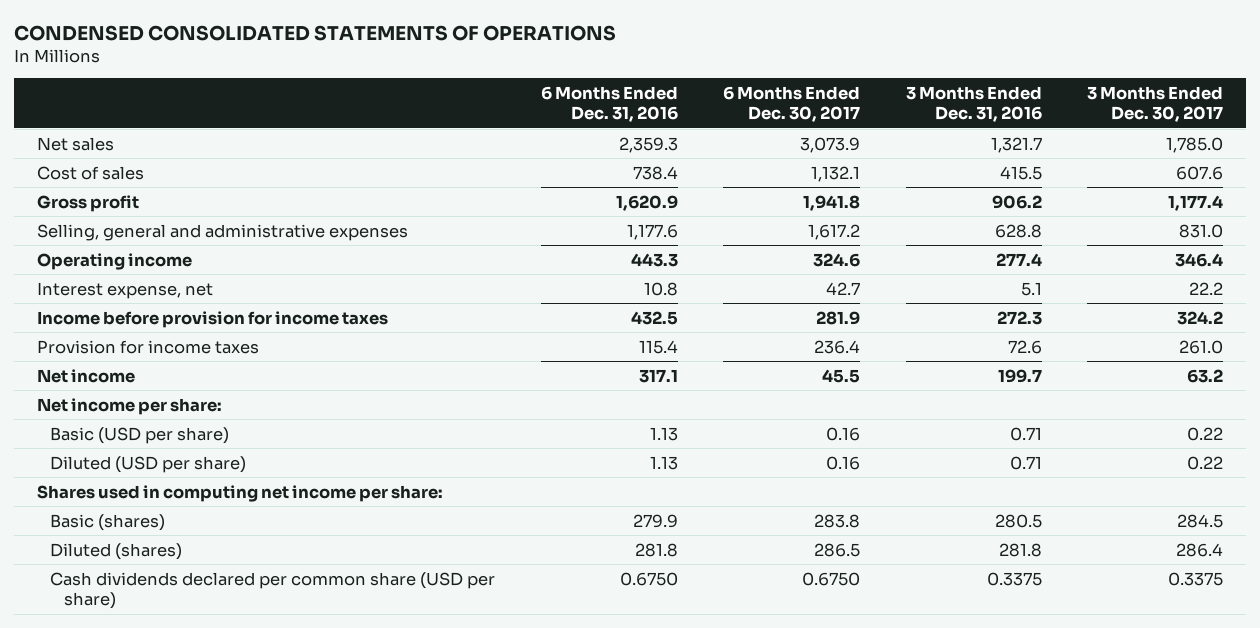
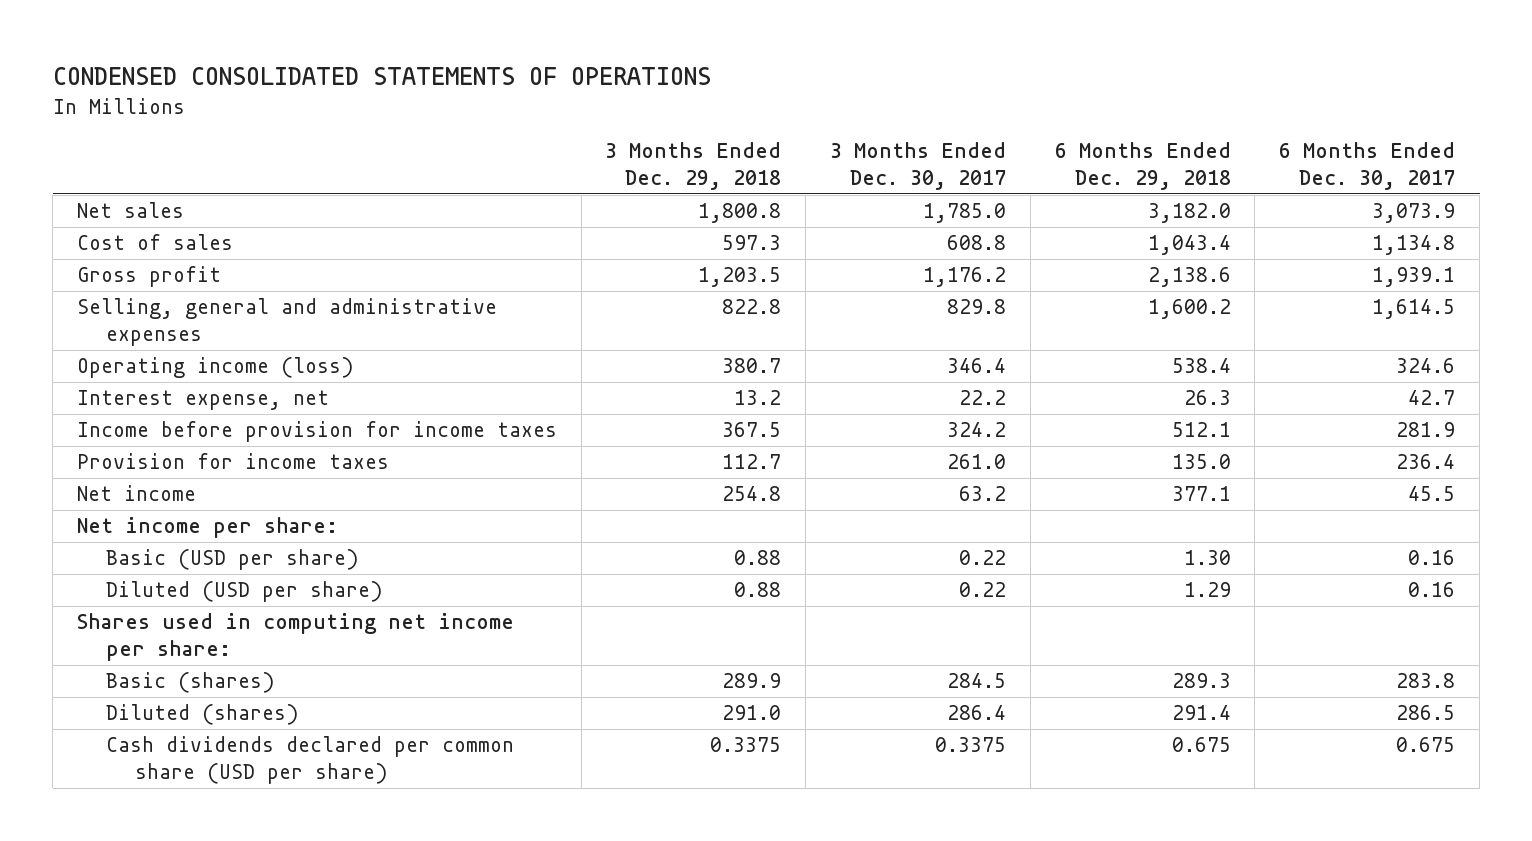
[540,85,678,123] 6 Months Ended Dec. 31, 2016 -> none
[905,85,1042,123] 3 Months Ended Dec. 31, 2016 -> none
none -> [605,142,782,190] 3 Months Ended Dec. 29, 2018
none -> [1054,142,1231,190] 6 Months Ended Dec. 29, 2018
[811,165,861,182] 1,132.1 -> [1372,235,1456,256] 1,134.8
[1175,165,1223,180] 607.6 -> [947,235,1007,251] 608.8
[803,194,861,211] 1,941.8 -> [1372,267,1456,288] 1,939.1
[1167,194,1223,211] 1,177.4 -> [923,267,1007,288] 1,176.2
[808,223,861,240] 1,617.2 -> [1372,299,1456,320] 1,614.5
[1178,223,1223,238] 831.0 -> [947,299,1007,315] 829.8
[37,252,193,270] Operating income -> [76,357,354,379] Operating income (loss)
[802,571,861,586] 0.6750 -> [1396,737,1456,753] 0.675

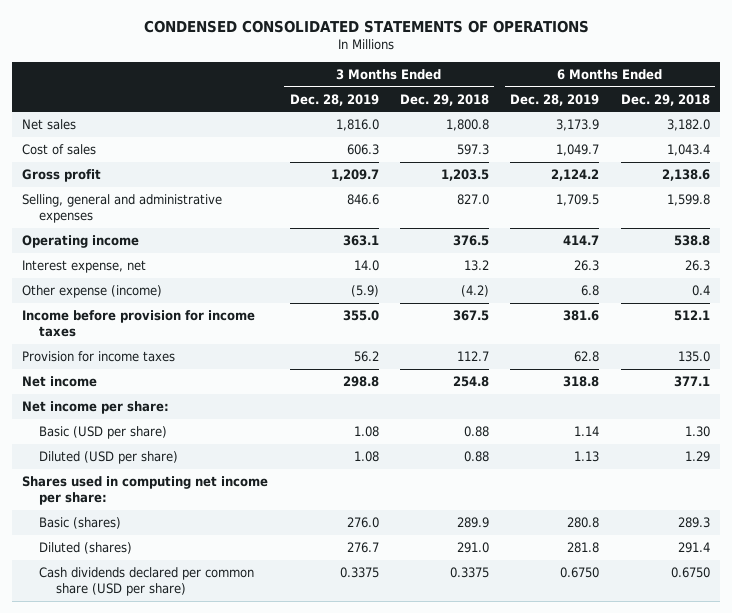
[830,142,1007,190] 3 Months Ended Dec. 30, 2017 -> none
[1279,142,1456,190] 6 Months Ended Dec. 30, 2017 -> none
none -> [289,93,379,106] Dec. 28, 2019
none -> [510,93,600,106] Dec. 28, 2019
[722,299,782,315] 822.8 -> [457,194,490,206] 827.0
[1147,299,1231,320] 1,600.2 -> [666,194,710,207] 1,599.8
[76,357,354,379] Operating income (loss) -> [22,235,140,249] Operating income
[722,358,782,374] 380.7 -> [453,235,490,247] 376.5
[1171,358,1231,374] 538.4 -> [673,235,710,247] 538.8
none -> [22,285,163,299] Other expense (income)
[1171,737,1231,753] 0.675 -> [670,567,710,579] 0.6750

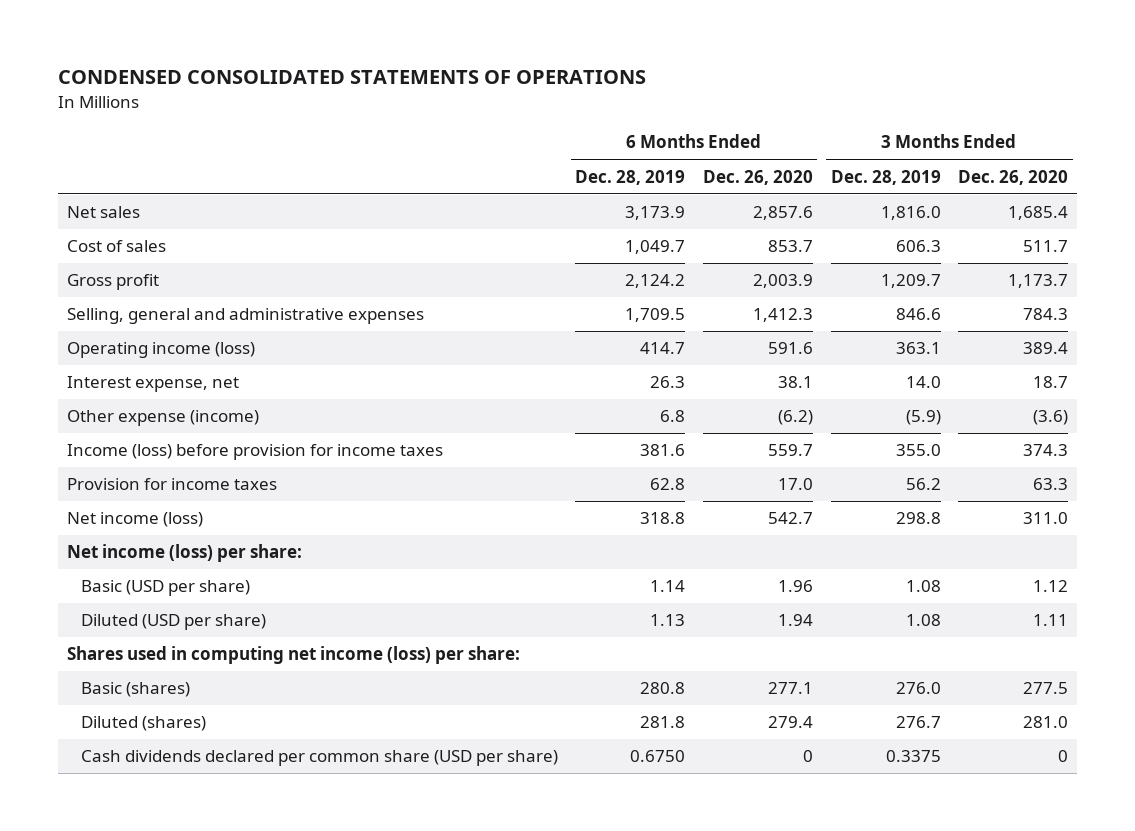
[400,93,490,106] Dec. 29, 2018 -> none
[620,93,710,106] Dec. 29, 2018 -> none
none -> [702,169,813,185] Dec. 26, 2020
none -> [958,169,1069,185] Dec. 26, 2020
[22,235,140,249] Operating income -> [66,342,255,359] Operating income (loss)
[22,310,256,338] Income before provision for income taxes -> [66,444,443,461] Income (loss) before provision for income taxes
[22,376,98,388] Net income -> [66,512,203,528] Net income (loss)
[22,401,170,415] Net income per share: -> [66,544,302,563] Net income (loss) per share:
[22,476,269,506] Shares used in computing net income per share: -> [66,646,520,665] Shares used in computing net income (loss) per share:

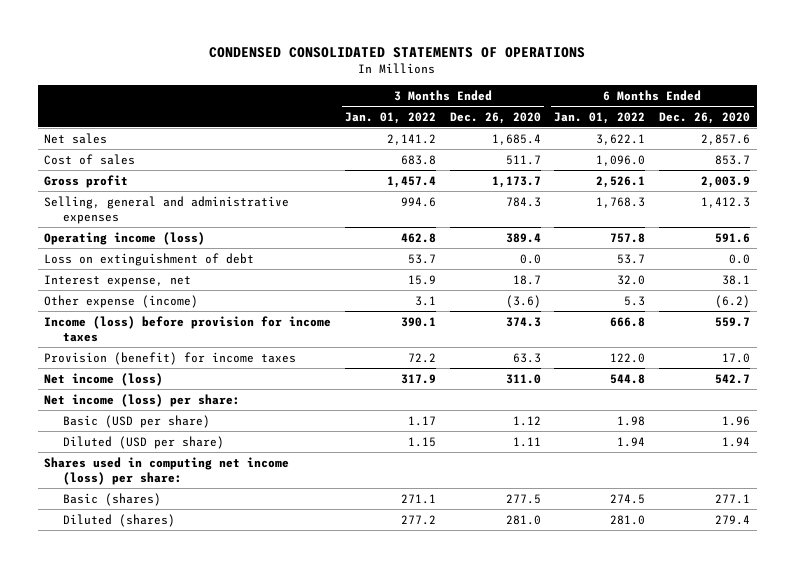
[575,169,686,185] Dec. 28, 2019 -> none
[830,169,941,185] Dec. 28, 2019 -> none
none -> [345,111,437,124] Jan. 01, 2022
none -> [554,111,646,124] Jan. 01, 2022
none -> [44,252,255,266] Loss on extinguishment of debt
[66,478,277,491] Provision for income taxes -> [44,351,297,365] Provision (benefit) for income taxes
[80,750,558,767] Cash dividends declared per common share (USD per share) -> none

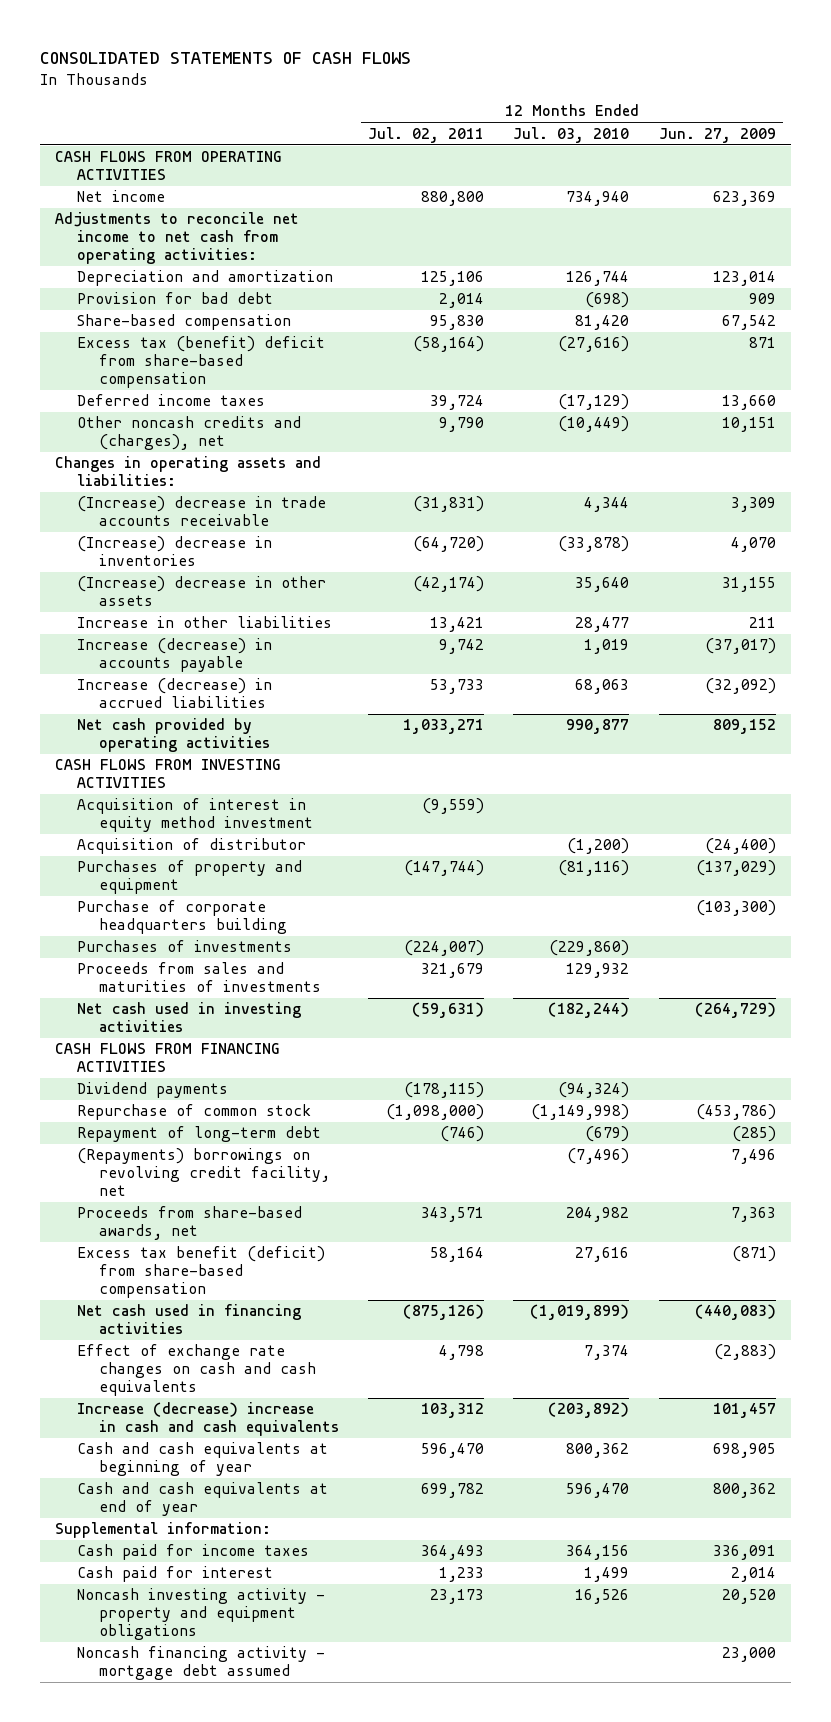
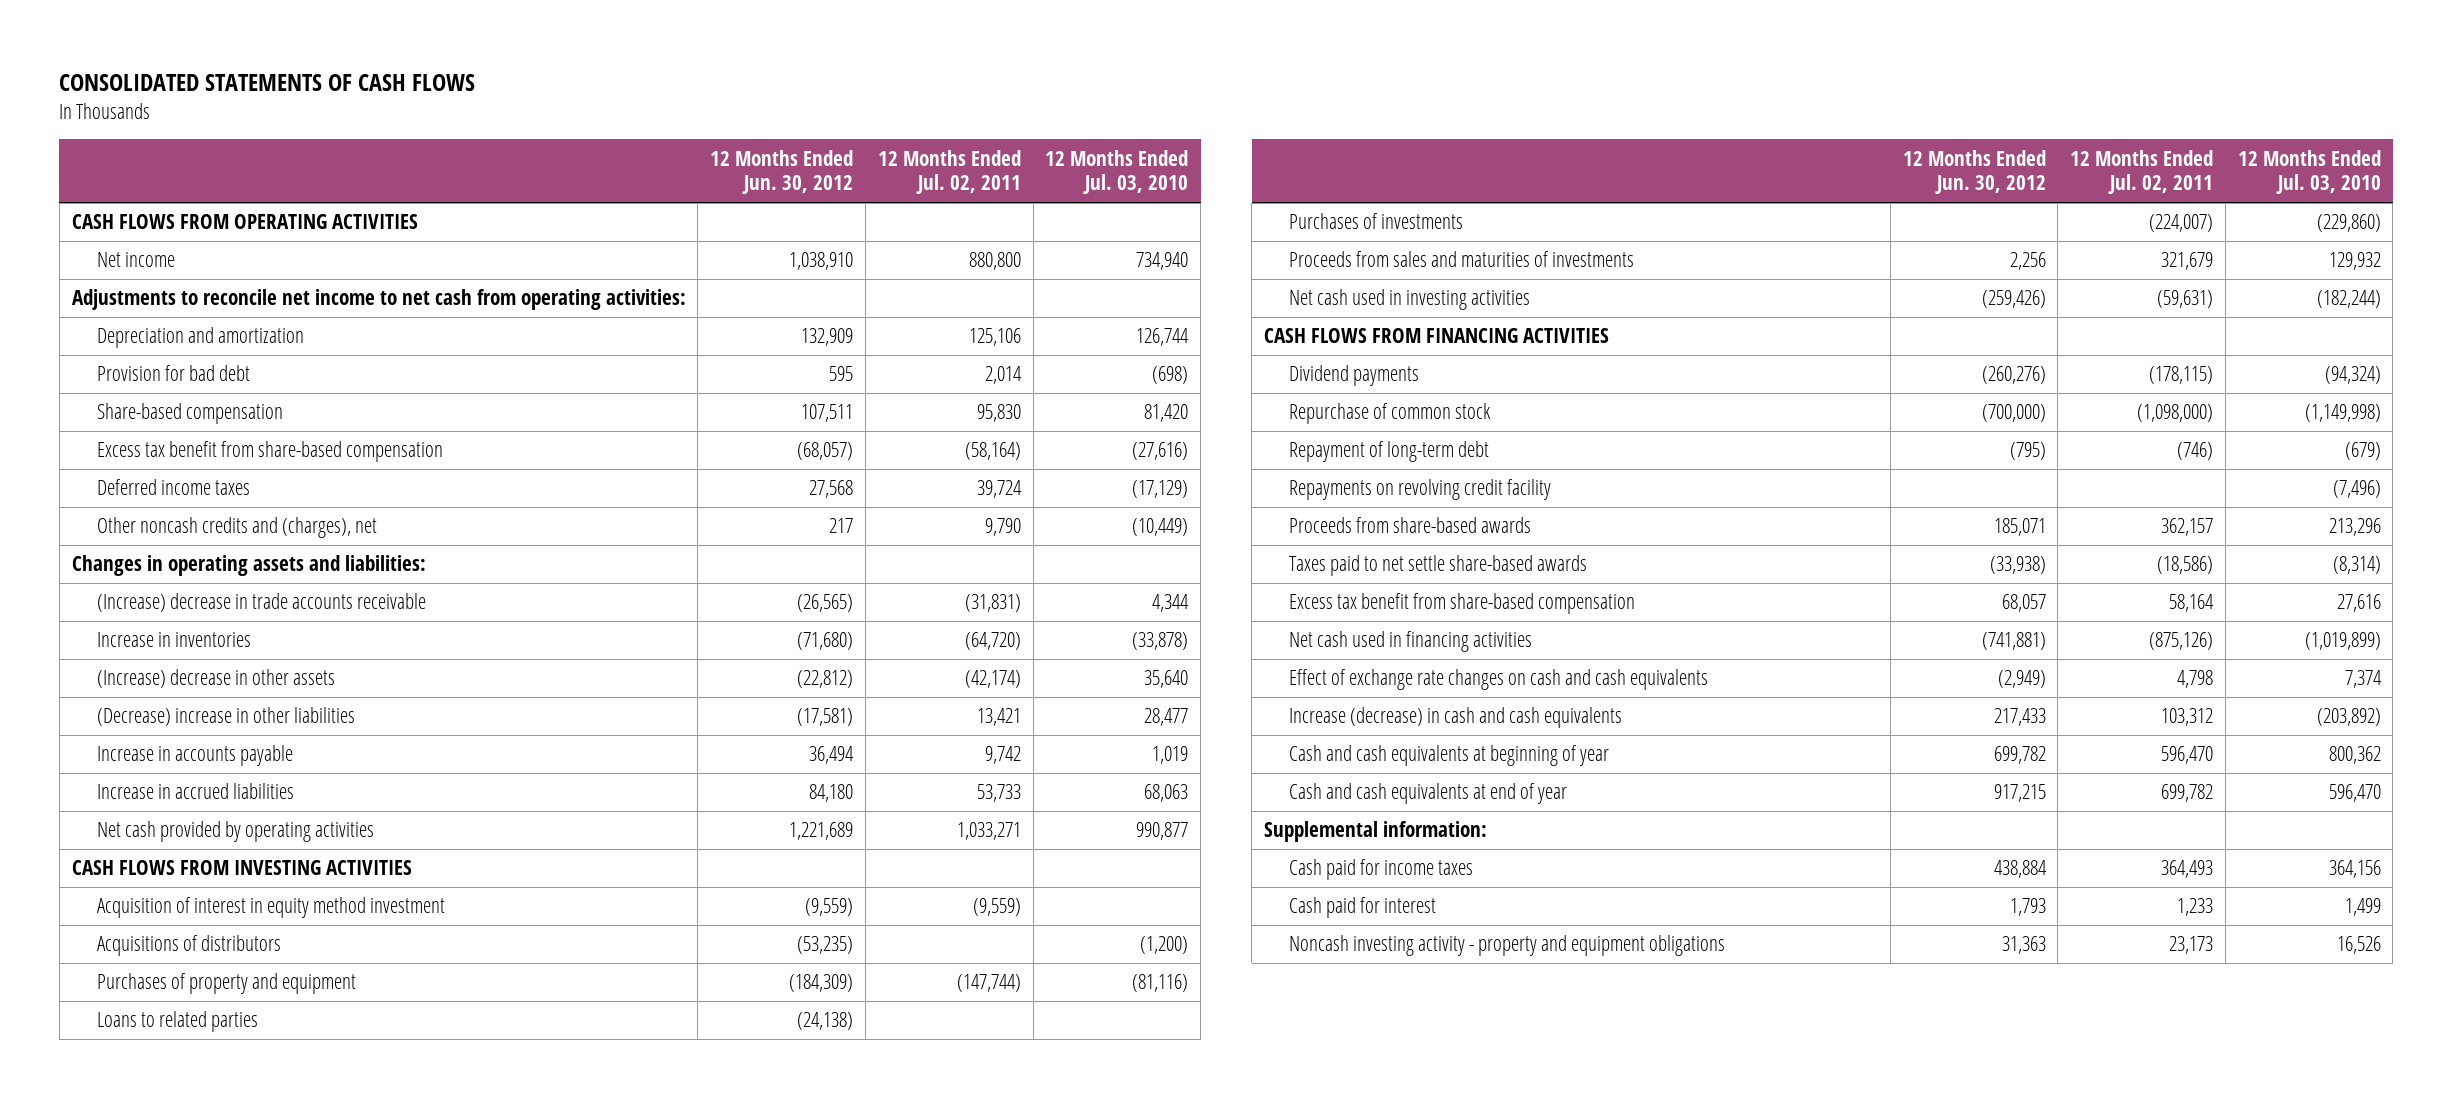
[658,127,776,143] Jun. 27, 2009 -> none
none -> [710,149,854,195] 12 Months Ended Jun. 30, 2012
[76,336,325,389] Excess tax (benefit) deficit from share-based compensation -> [96,441,443,463] Excess tax benefit from share-based compensation
[76,536,272,567] (Increase) decrease in inventories -> [96,632,251,648] Increase in inventories
[76,616,332,629] Increase in other liabilities -> [96,707,355,727] (Decrease) increase in other liabilities
[76,638,272,673] Increase (decrease) in accounts payable -> [96,745,293,767] Increase in accounts payable
[76,678,272,709] Increase (decrease) in accrued liabilities -> [96,783,294,800] Increase in accrued liabilities
[76,838,306,855] Acquisition of distributor -> [96,935,281,957] Acquisitions of distributors
[76,900,287,935] Purchase of corporate headquarters building -> none
none -> [96,1011,258,1033] Loans to related parties
[76,1148,330,1197] (Repayments) borrowings on revolving credit facility, net -> [1289,479,1552,501] Repayments on revolving credit facility
[76,1206,302,1241] Proceeds from share-based awards, net -> [1289,517,1532,534] Proceeds from share-based awards
[421,1207,485,1223] 343,571 -> [2161,518,2214,537] 362,157
[566,1207,630,1223] 204,982 -> [2328,518,2381,537] 213,296
none -> [1289,555,1588,577] Taxes paid to net settle share-based awards
[76,1246,325,1299] Excess tax benefit (deficit) from share-based compensation -> [1289,593,1636,615] Excess tax benefit from share-based compensation
[76,1402,339,1437] Increase (decrease) increase in cash and cash equivalents -> [1289,707,1623,729] Increase (decrease) in cash and cash equivalents
[76,1646,325,1681] Noncash financing activity - mortgage debt assumed -> none

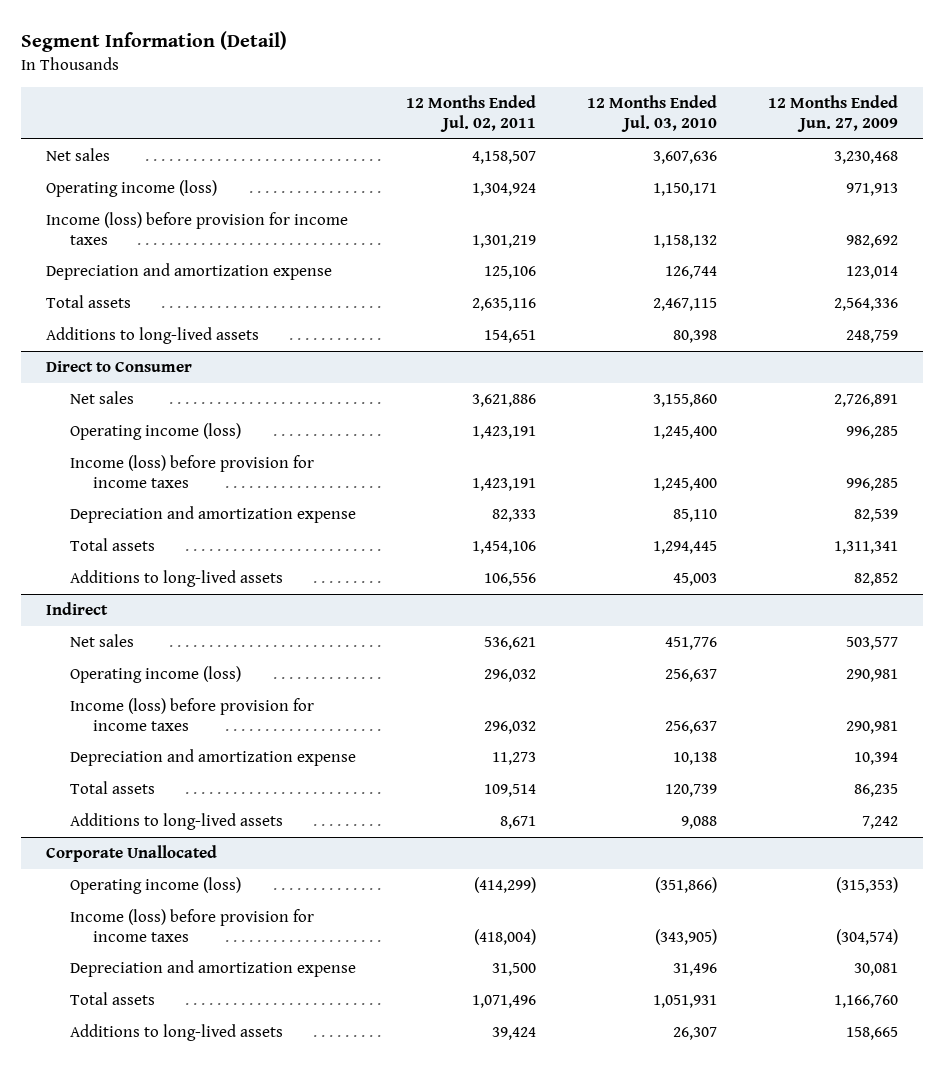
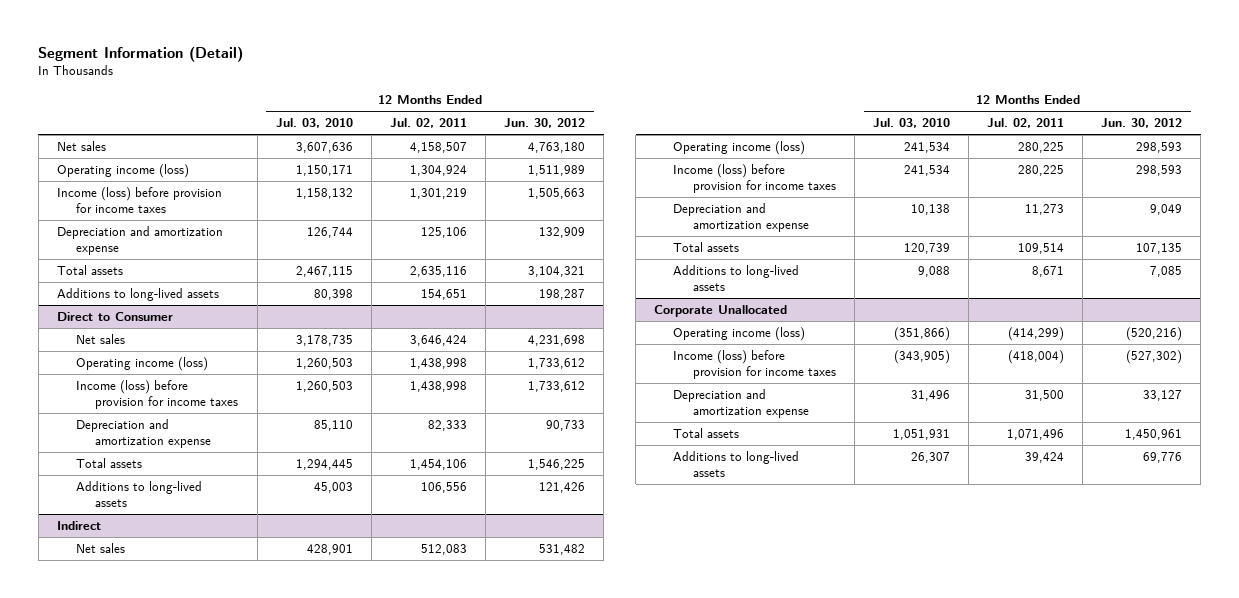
[767,95,898,133] 12 Months Ended Jun. 27, 2009 -> none
none -> [503,118,585,129] Jun. 30, 2012
[472,394,537,408] 3,621,886 -> [409,334,467,346] 3,646,424
[653,394,718,408] 3,155,860 -> [295,334,353,346] 3,178,735
[472,426,537,440] 1,423,191 -> [409,357,467,369] 1,438,998
[653,426,718,440] 1,245,400 -> [295,357,353,369] 1,260,503
[472,477,537,491] 1,423,191 -> [409,380,467,392] 1,438,998
[653,477,718,491] 1,245,400 -> [295,380,353,392] 1,260,503
[484,637,537,651] 536,621 -> [420,543,467,555] 512,083
[665,637,718,651] 451,776 -> [306,543,353,555] 428,901
[484,669,537,683] 296,032 -> [1018,141,1065,153] 280,225
[665,669,718,683] 256,637 -> [903,141,950,153] 241,534
[484,720,537,734] 296,032 -> [1018,164,1065,176] 280,225
[665,720,718,734] 256,637 -> [903,164,950,176] 241,534

